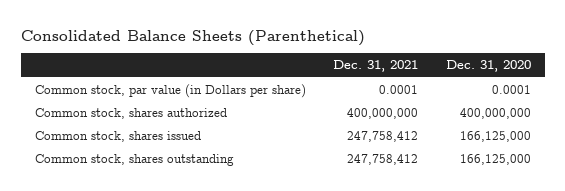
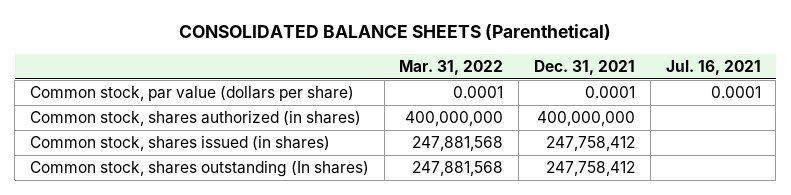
[20,29,365,46] Consolidated Balance Sheets (Parenthetical) -> [179,24,612,41] CONSOLIDATED BALANCE SHEETS (Parenthetical)
[445,60,531,73] Dec. 31, 2020 -> none
none -> [399,59,504,75] Mar. 31, 2022
none -> [665,59,761,75] Jul. 16, 2021
[34,84,306,99] Common stock, par value (in Dollars per share) -> [29,86,354,102] Common stock, par value (dollars per share)
[34,108,227,120] Common stock, shares authorized -> [29,110,361,127] Common stock, shares authorized (in shares)
[34,131,201,143] Common stock, shares issued -> [29,135,330,152] Common stock, shares issued (in shares)
[34,154,234,167] Common stock, shares outstanding -> [29,160,369,178] Common stock, shares outstanding (In shares)

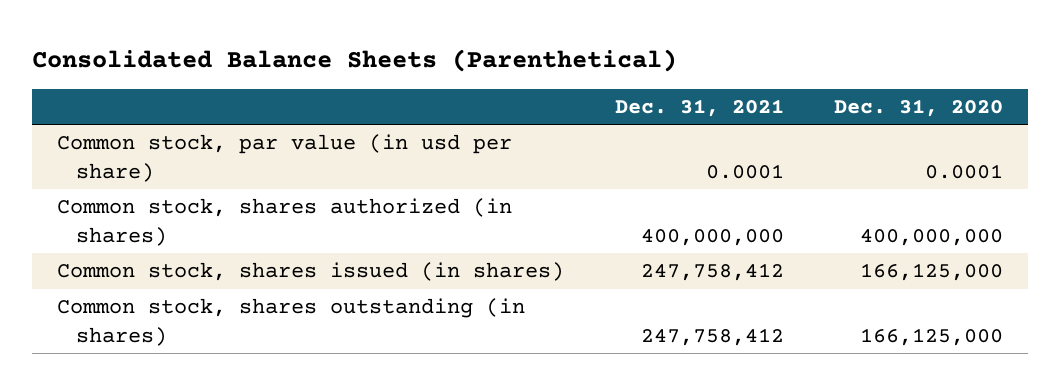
[179,24,612,41] CONSOLIDATED BALANCE SHEETS (Parenthetical) -> [32,48,678,72] Consolidated Balance Sheets (Parenthetical)
[399,59,504,75] Mar. 31, 2022 -> none
[665,59,761,75] Jul. 16, 2021 -> none
none -> [834,99,1004,118] Dec. 31, 2020
[29,86,354,102] Common stock, par value (dollars per share) -> [57,134,513,182] Common stock, par value (in usd per share)
[29,160,369,178] Common stock, shares outstanding (In shares) -> [57,298,526,346] Common stock, shares outstanding (in shares)

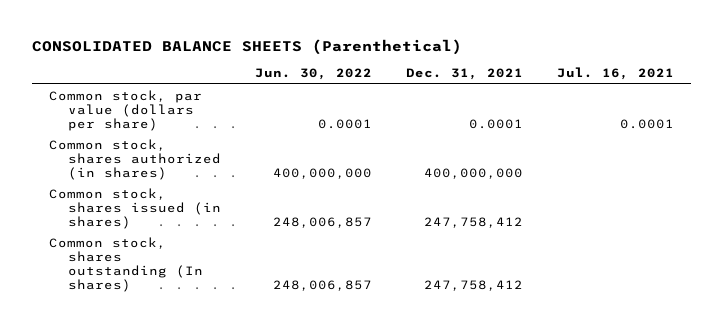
[32,48,678,72] Consolidated Balance Sheets (Parenthetical) -> [31,38,462,55] CONSOLIDATED BALANCE SHEETS (Parenthetical)
[834,99,1004,118] Dec. 31, 2020 -> none
none -> [255,68,373,81] Jun. 30, 2022
none -> [557,67,675,81] Jul. 16, 2021
[57,134,513,182] Common stock, par value (in usd per share) -> [48,89,202,131] Common stock, par value (dollars per share)
[57,298,526,346] Common stock, shares outstanding (in shares) -> [48,236,203,293] Common stock, shares outstanding (In shares)

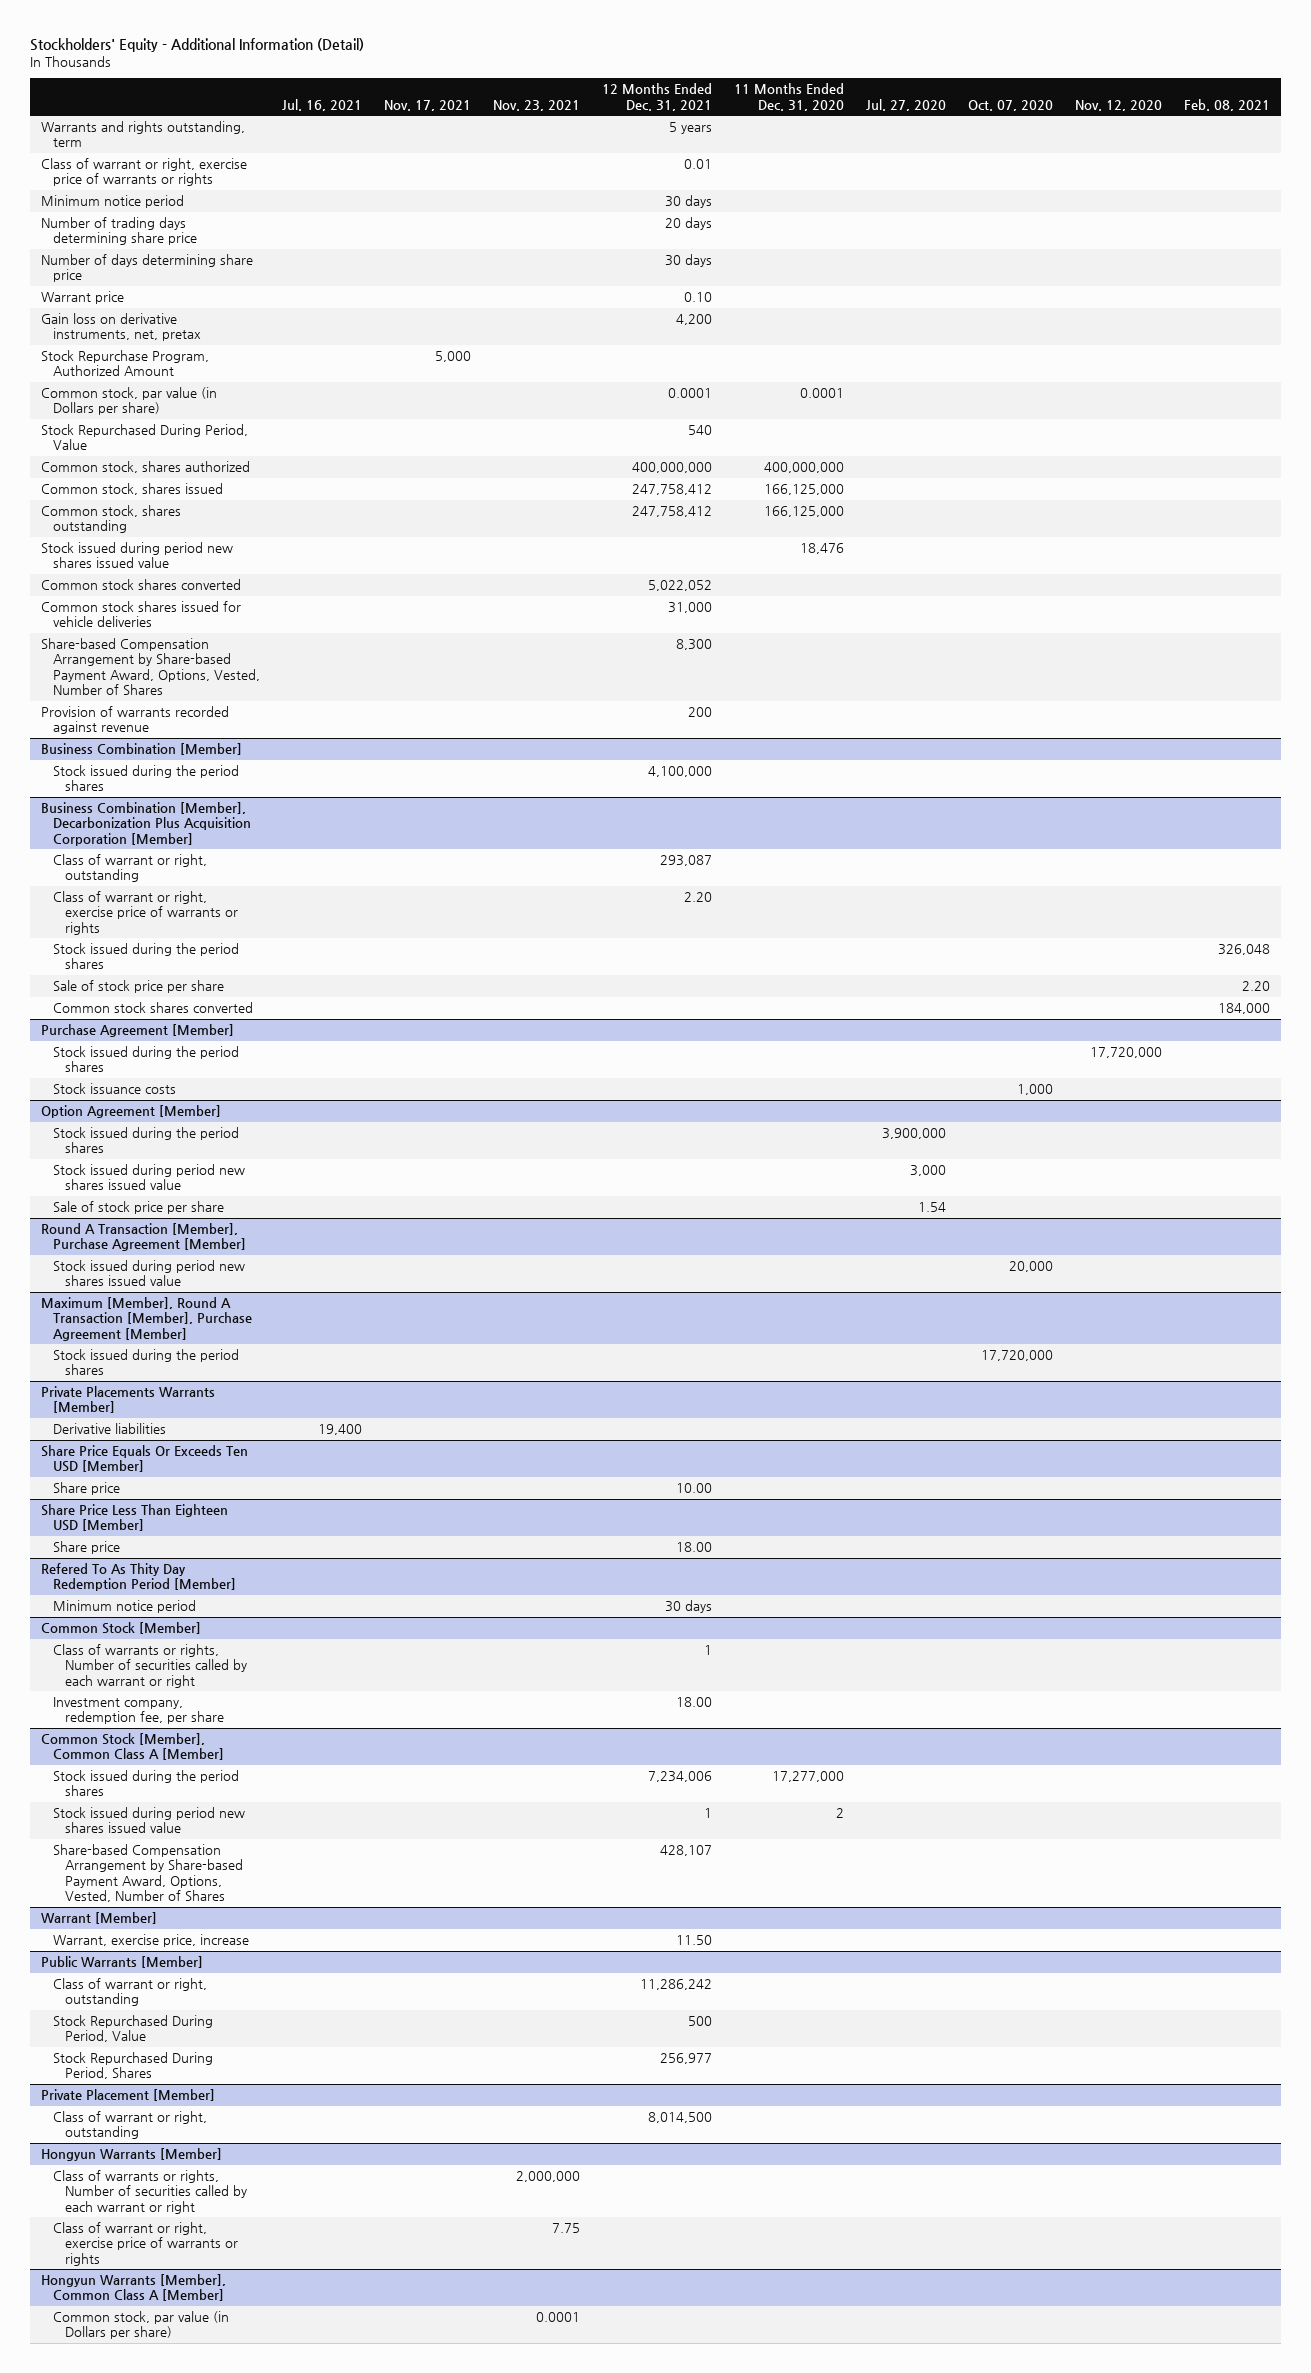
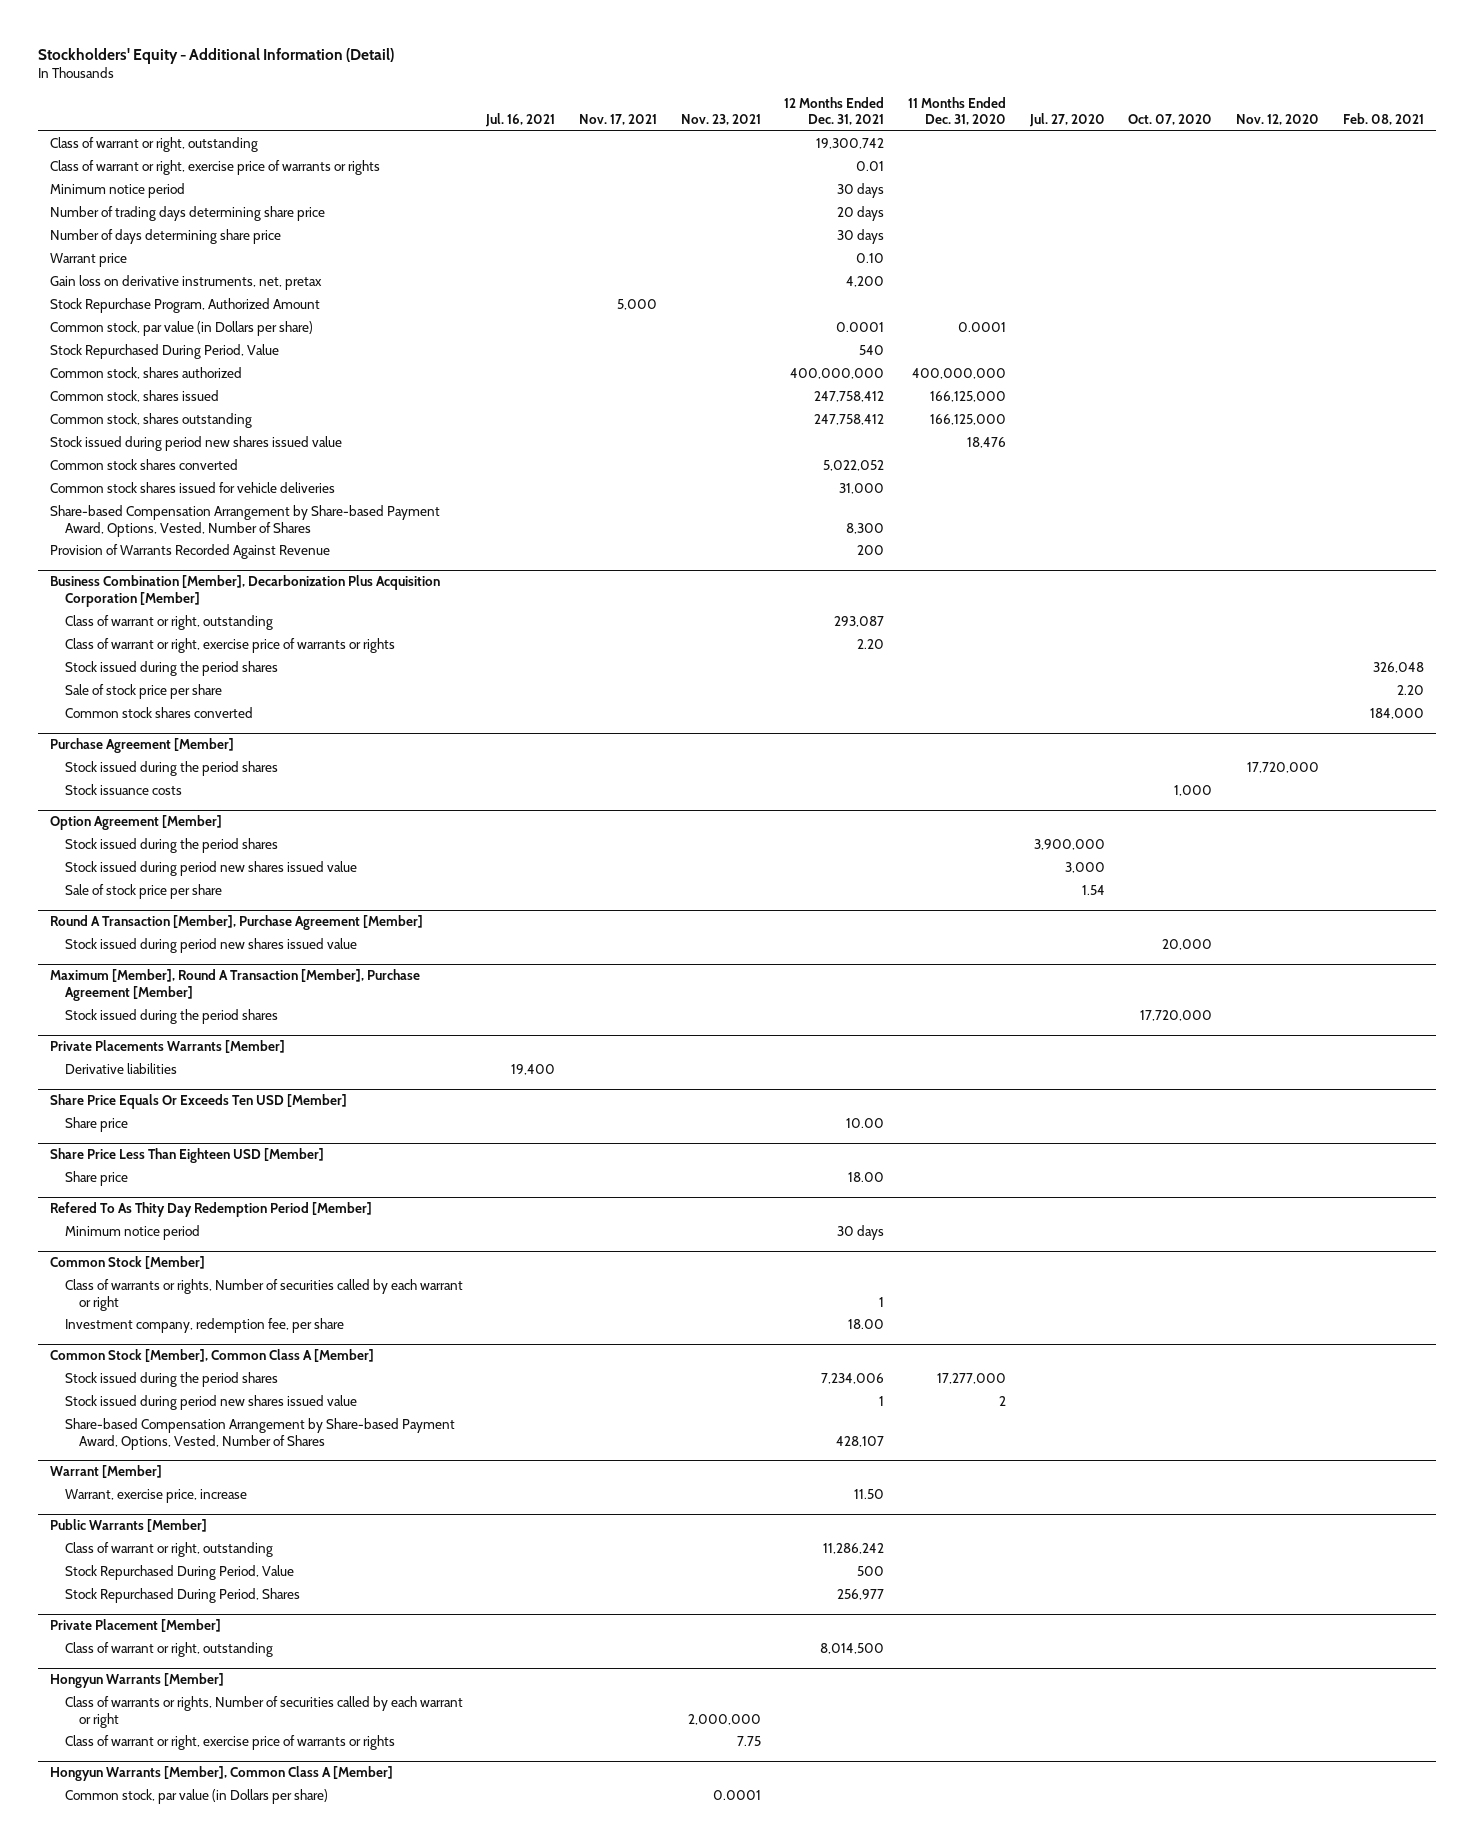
[41,121,246,148] Warrants and rights outstanding, term -> none
none -> [50,137,259,153] Class of warrant or right, outstanding
[41,743,243,756] Business Combination [Member] -> none
[53,765,240,792] Stock issued during the period shares -> none
[41,706,230,735] Provision of warrants recorded against revenue -> [50,544,331,560] Provision of Warrants Recorded Against Revenue

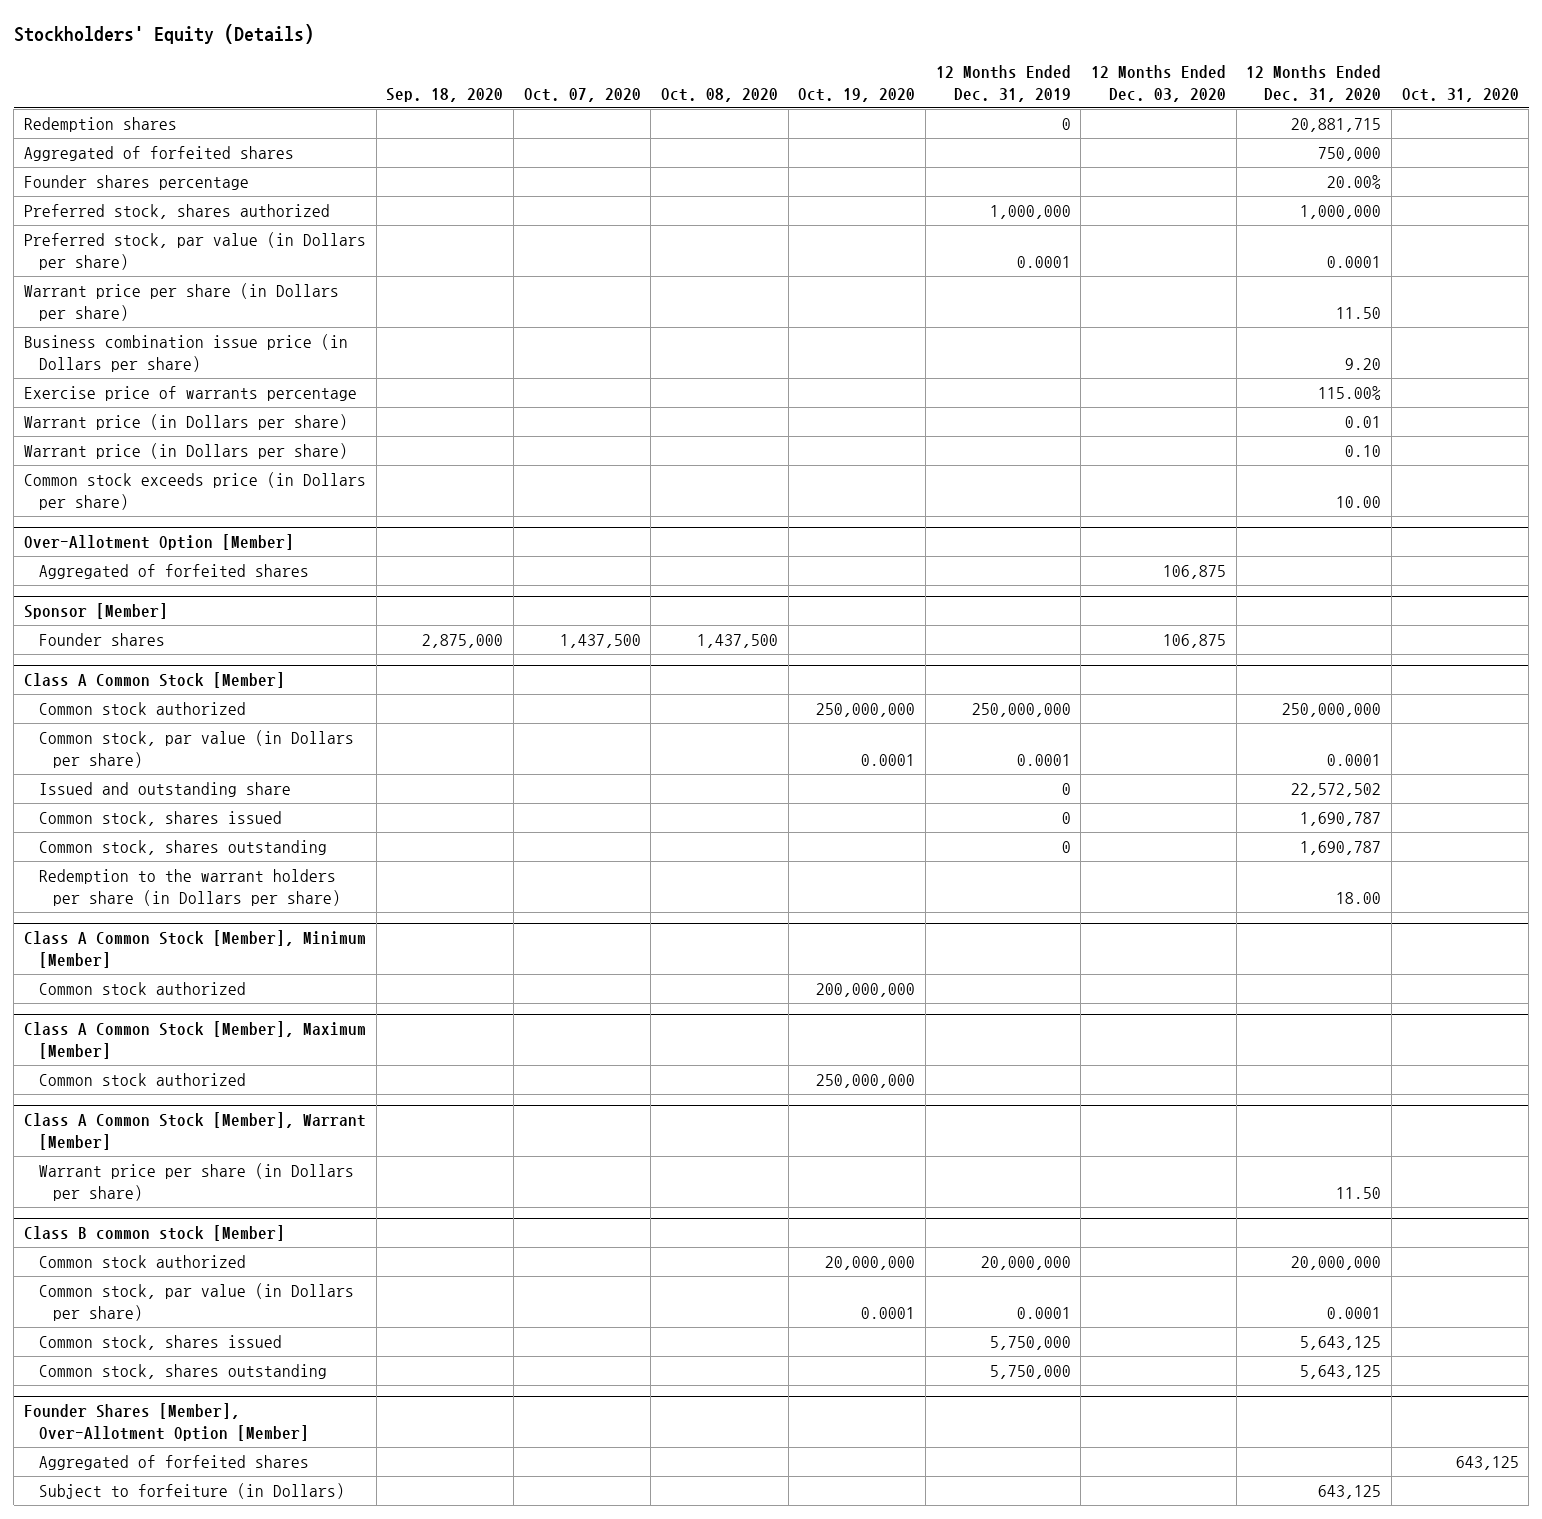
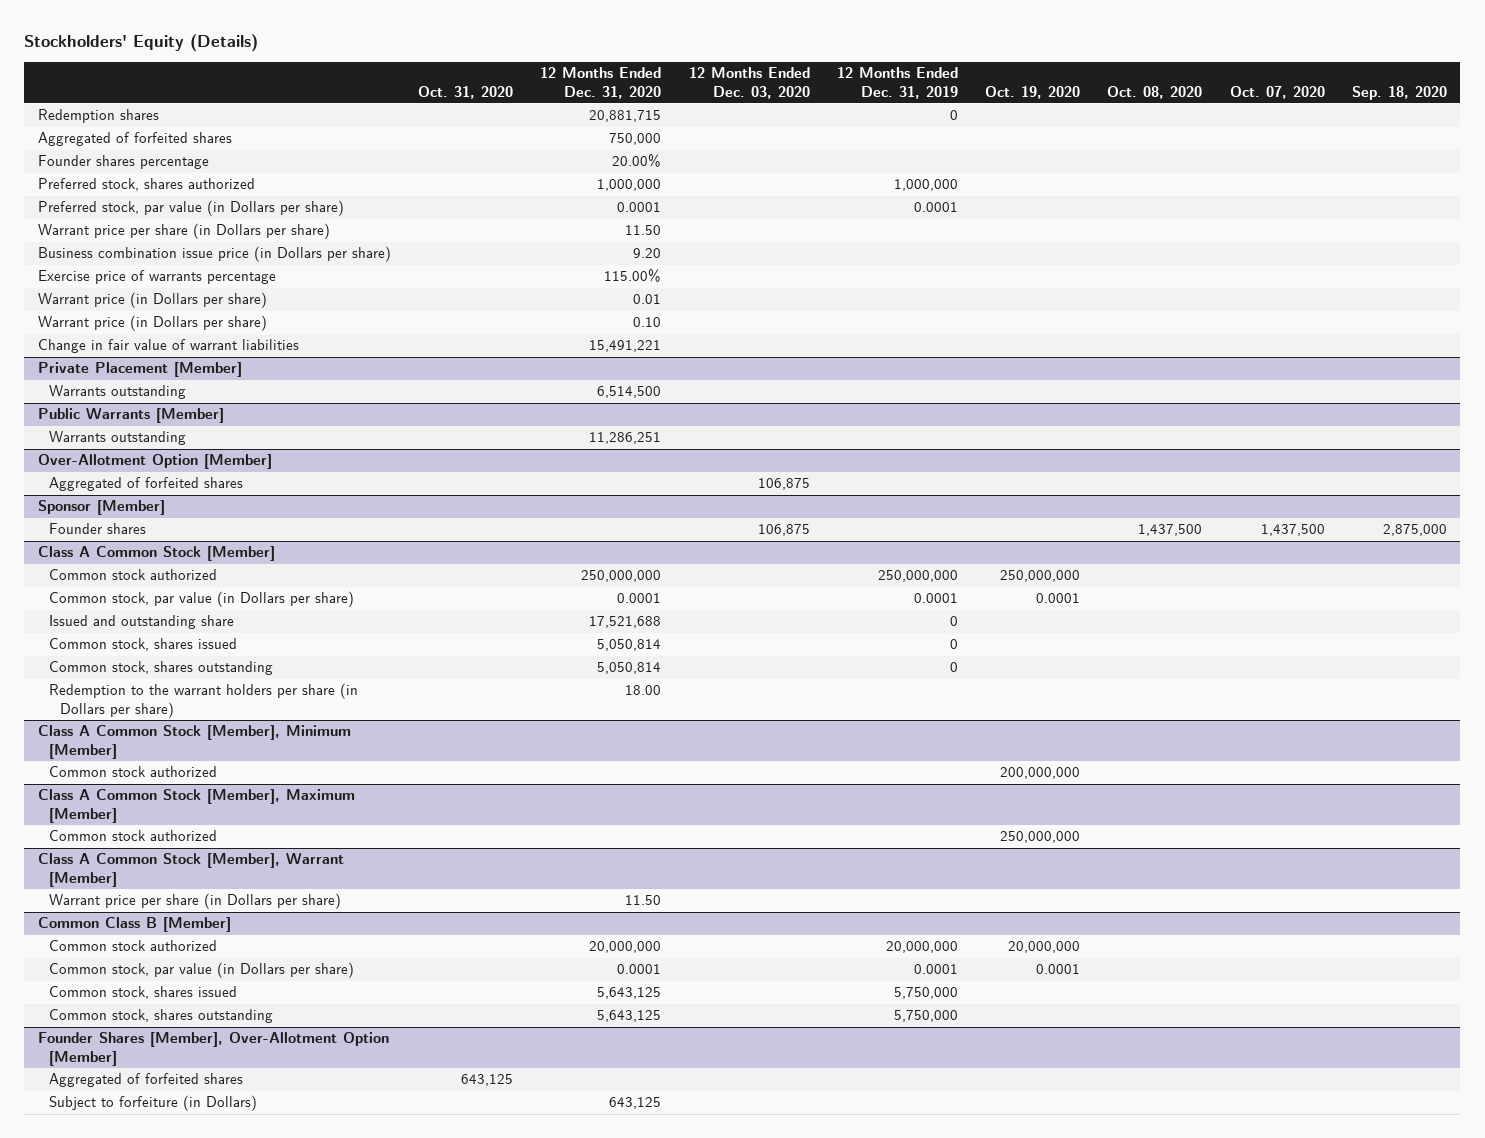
[23,471,366,510] Common stock exceeds price (in Dollars per share) -> none
none -> [38,339,300,354] Change in fair value of warrant liabilities
none -> [38,362,243,378] Private Placement [Member]
none -> [48,385,186,400] Warrants outstanding
none -> [38,408,225,424] Public Warrants [Member]
none -> [48,431,186,446] Warrants outstanding
[1291,782,1382,797] 22,572,502 -> [589,616,662,629] 17,521,688
[1300,811,1382,826] 1,690,787 -> [597,639,662,652] 5,050,814
[1300,840,1382,855] 1,690,787 -> [597,662,662,675] 5,050,814
[23,1224,285,1241] Class B common stock [Member] -> [38,917,232,933] Common Class B [Member]

